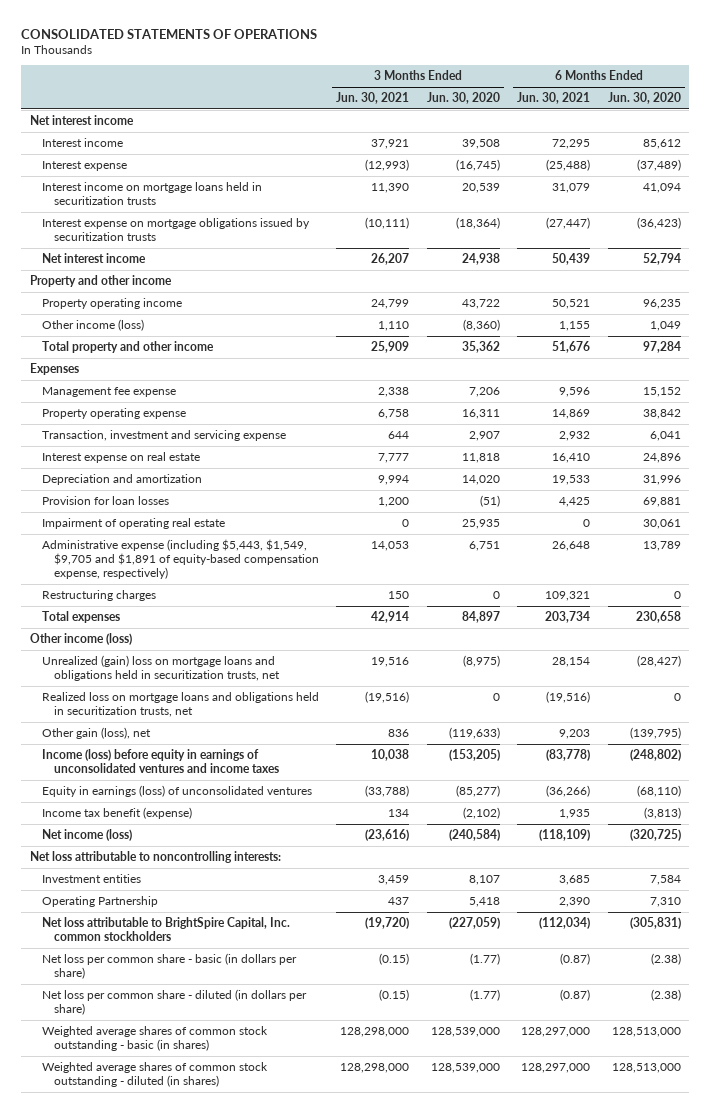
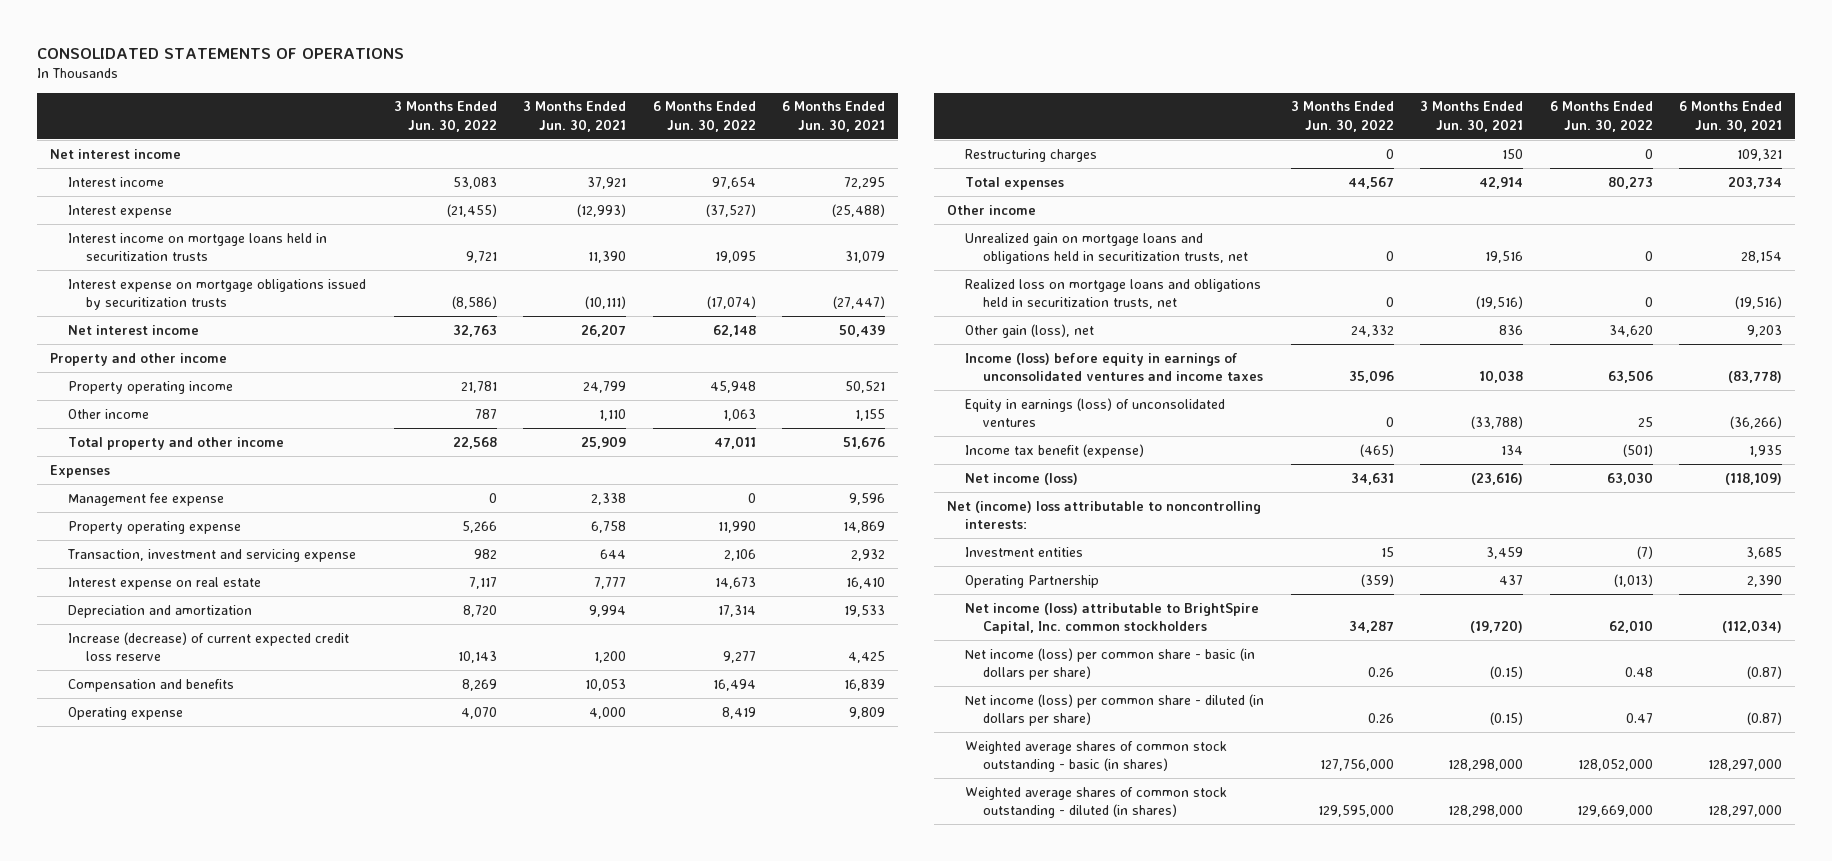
[426,92,500,105] Jun. 30, 2020 -> none
[607,92,681,105] Jun. 30, 2020 -> none
none -> [393,101,497,132] 3 Months Ended Jun. 30, 2022
none -> [652,101,756,132] 6 Months Ended Jun. 30, 2022
[41,318,144,331] Other income (loss) -> [68,408,150,419] Other income
[41,517,225,529] Impairment of operating real estate -> none
[41,538,319,580] Administrative expense (including $5,443, $1,549, $9,705 and $1,891 of equity-based compensation expense, respectively) -> none
[41,495,169,505] Provision for loan losses -> [68,631,350,662] Increase (decrease) of current expected credit loss reserve
none -> [68,678,235,692] Compensation and benefits
none -> [68,706,184,720] Operating expense
[29,632,132,645] Other income (loss) -> [947,204,1037,215] Other income
[41,654,280,681] Unrealized (gain) loss on mortgage loans and obligations held in securitization trusts, net -> [965,232,1249,265] Unrealized gain on mortgage loans and obligations held in securitization trusts, net
[29,850,281,863] Net loss attributable to noncontrolling interests: -> [947,500,1262,530] Net (income) loss attributable to noncontrolling interests:
[41,916,290,941] Net loss attributable to BrightSpire Capital, Inc. common stockholders -> [965,602,1260,635] Net income (loss) attributable to BrightSpire Capital, Inc. common stockholders
[41,952,297,979] Net loss per common share - basic (in dollars per share) -> [965,647,1256,681] Net income (loss) per common share - basic (in dollars per share)
[41,988,307,1015] Net loss per common share - diluted (in dollars per share) -> [965,693,1265,727] Net income (loss) per common share - diluted (in dollars per share)

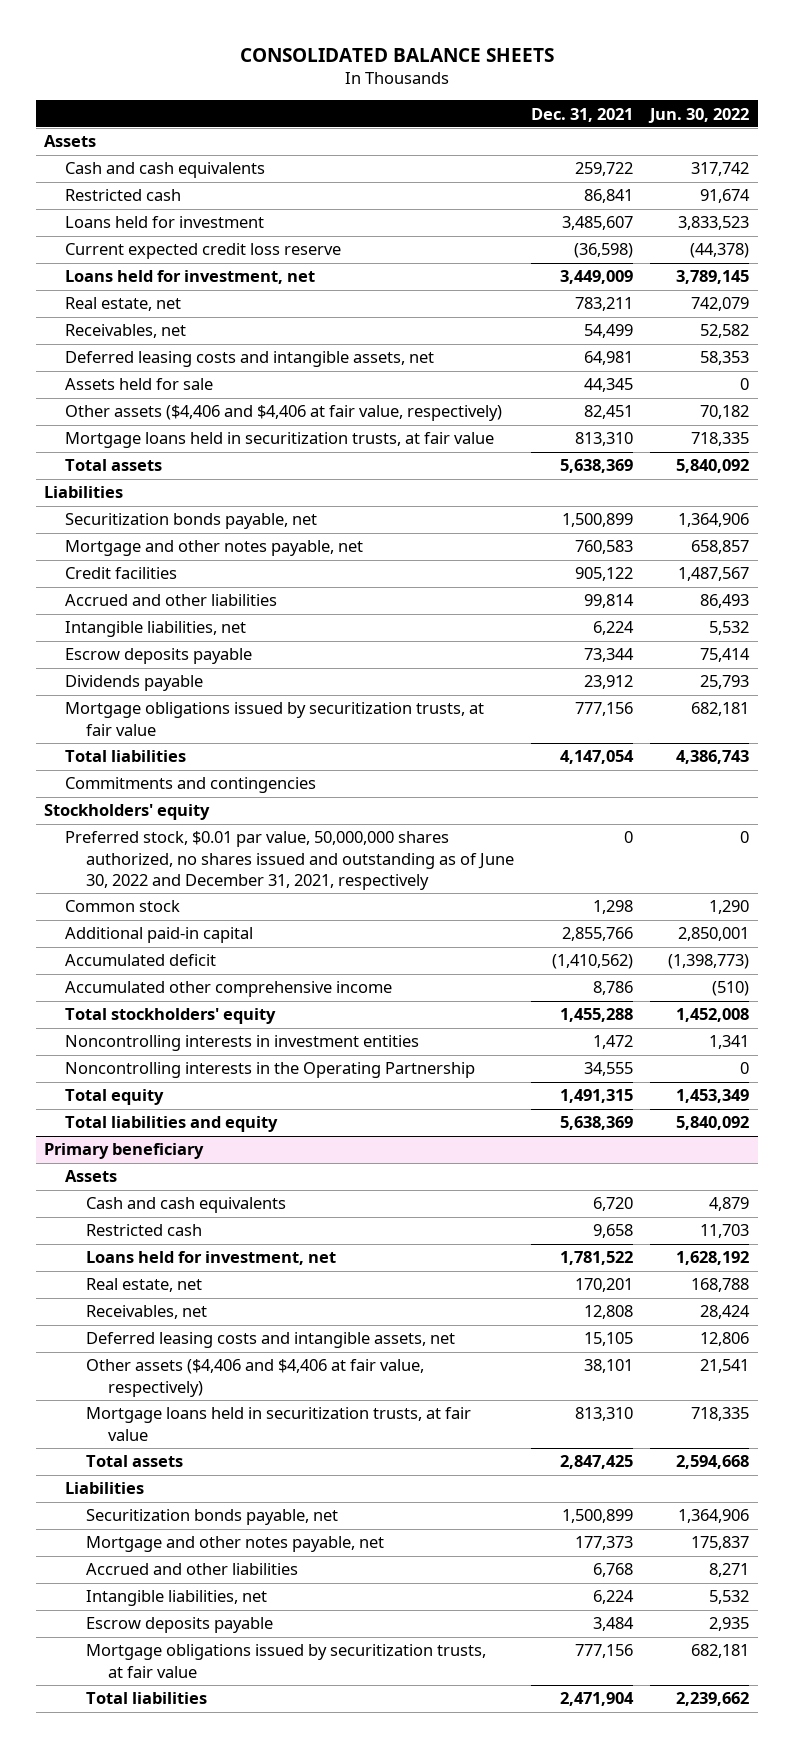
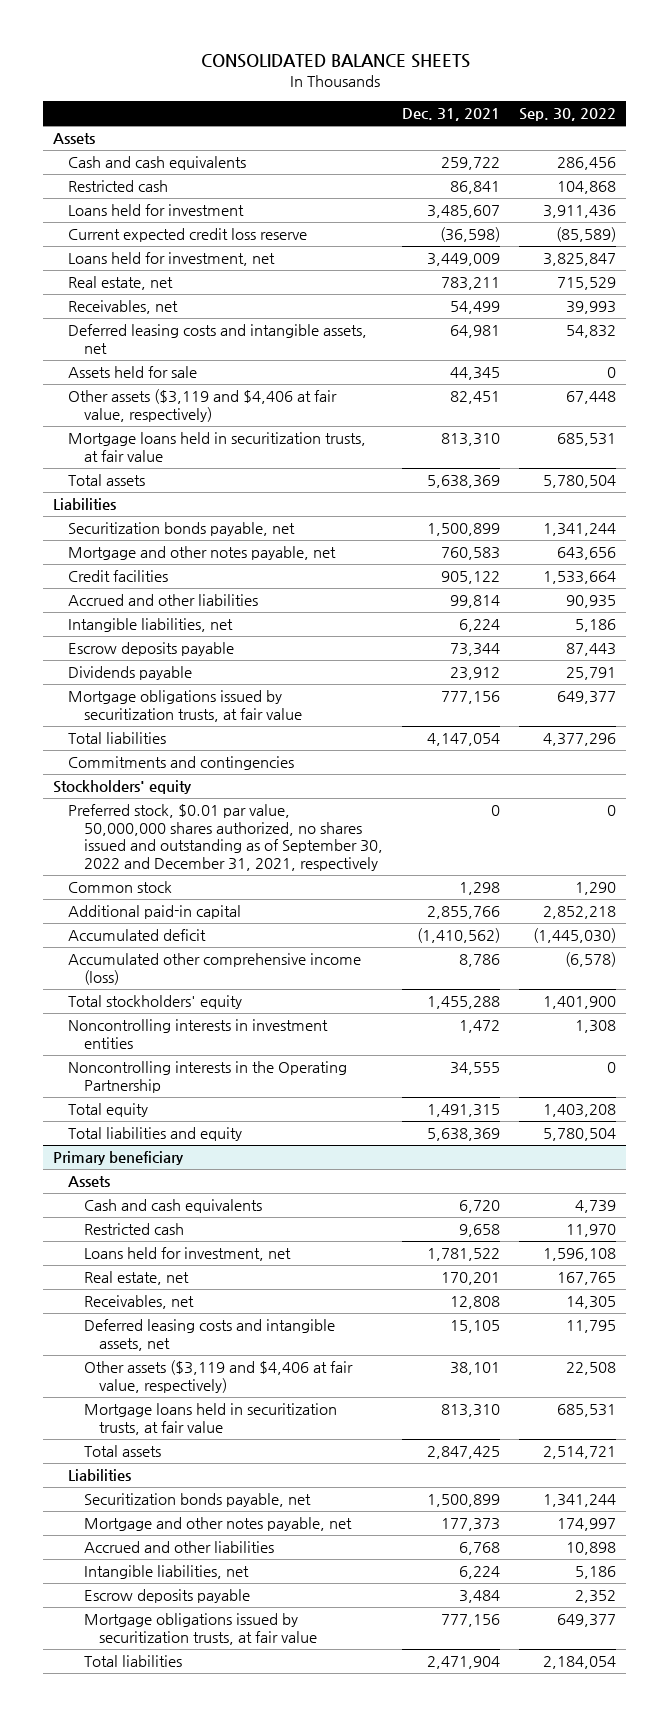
[648,107,750,123] Jun. 30, 2022 -> none
none -> [519,108,617,122] Sep. 30, 2022
[65,405,503,422] Other assets ($4,406 and $4,406 at fair value, respectively) -> [68,389,338,422] Other assets ($3,119 and $4,406 at fair value, respectively)
[65,831,515,890] Preferred stock, $0.01 par value, 50,000,000 shares authorized, no shares issued and outstanding as of June 30, 2022 and December 31, 2021, respectively -> [68,804,383,871] Preferred stock, $0.01 par value, 50,000,000 shares authorized, no shares issued and outstanding as of September 30, 2022 and December 31, 2021, respectively
[65,981,393,998] Accumulated other comprehensive income -> [68,953,362,985] Accumulated other comprehensive income (loss)
[86,1359,425,1397] Other assets ($4,406 and $4,406 at fair value, respectively) -> [83,1360,353,1393] Other assets ($3,119 and $4,406 at fair value, respectively)

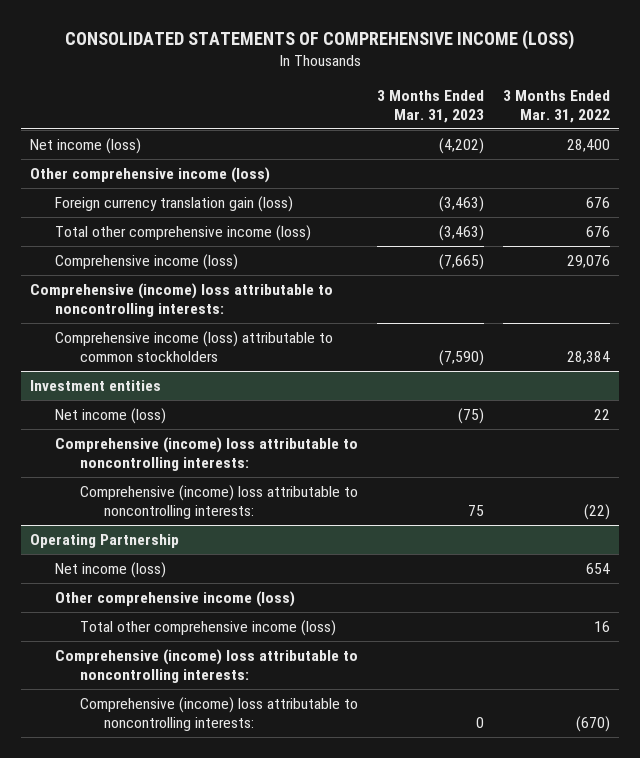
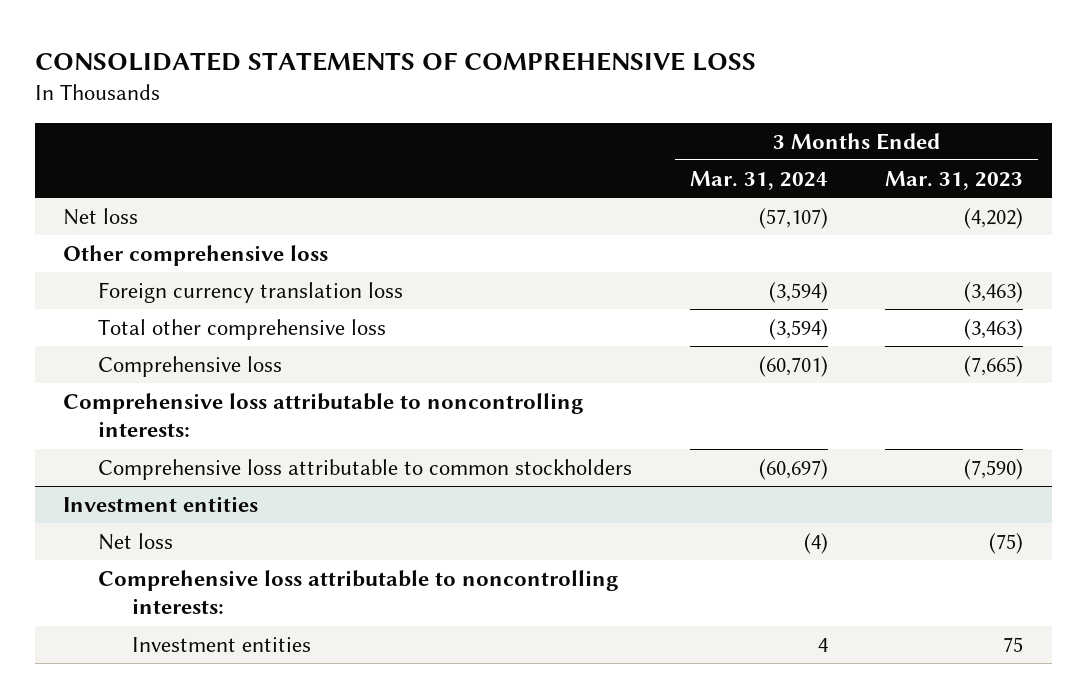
[64,29,574,50] CONSOLIDATED STATEMENTS OF COMPREHENSIVE INCOME (LOSS) -> [34,51,756,71] CONSOLIDATED STATEMENTS OF COMPREHENSIVE LOSS
[502,90,610,123] 3 Months Ended Mar. 31, 2022 -> none
none -> [689,170,828,190] Mar. 31, 2024
[30,138,142,155] Net income (loss) -> [63,207,139,225] Net loss
[30,167,271,184] Other comprehensive income (loss) -> [63,244,329,266] Other comprehensive loss
[54,196,293,213] Foreign currency translation gain (loss) -> [97,281,403,303] Foreign currency translation loss
[54,225,311,242] Total other comprehensive income (loss) -> [97,318,386,340] Total other comprehensive loss
[54,254,238,271] Comprehensive income (loss) -> [97,355,282,377] Comprehensive loss
[30,283,334,317] Comprehensive (income) loss attributable to noncontrolling interests: -> [63,392,585,438] Comprehensive loss attributable to noncontrolling interests:
[54,331,333,362] Comprehensive income (loss) attributable to common stockholders -> [97,458,632,480] Comprehensive loss attributable to common stockholders
[30,534,180,549] Operating Partnership -> none
[54,562,166,579] Net income (loss) -> none
[54,591,295,608] Other comprehensive income (loss) -> none
[79,620,336,637] Total other comprehensive income (loss) -> none
[54,649,358,683] Comprehensive (income) loss attributable to noncontrolling interests: -> none
[79,697,358,731] Comprehensive (income) loss attributable to noncontrolling interests: -> none
[54,408,166,425] Net income (loss) -> [97,532,173,550] Net loss
[54,437,358,471] Comprehensive (income) loss attributable to noncontrolling interests: -> [97,569,619,615] Comprehensive loss attributable to noncontrolling interests:
[79,485,358,519] Comprehensive (income) loss attributable to noncontrolling interests: -> [132,636,312,652] Investment entities

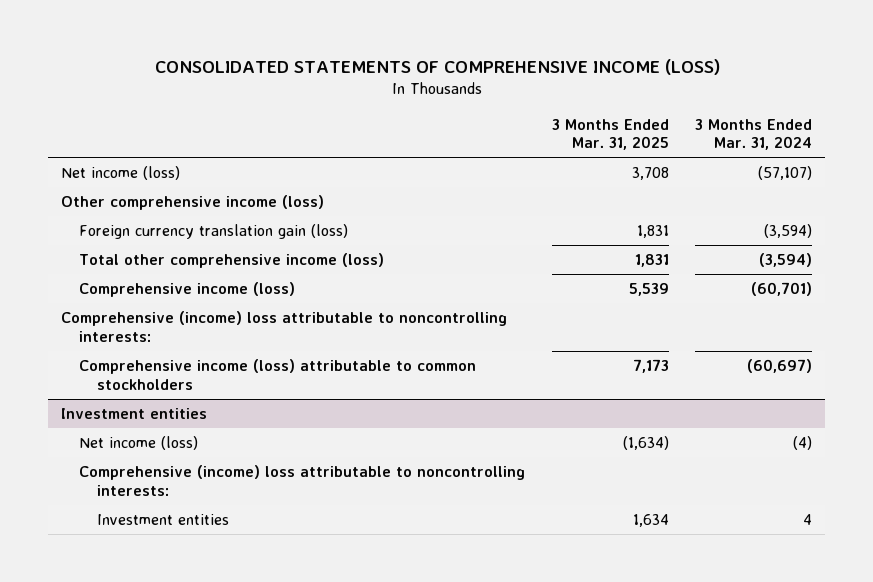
[34,51,756,71] CONSOLIDATED STATEMENTS OF COMPREHENSIVE LOSS -> [154,58,720,75] CONSOLIDATED STATEMENTS OF COMPREHENSIVE INCOME (LOSS)
[885,170,1024,190] Mar. 31, 2023 -> none
none -> [551,118,669,151] 3 Months Ended Mar. 31, 2025
[63,207,139,225] Net loss -> [61,165,181,180] Net income (loss)
[63,244,329,266] Other comprehensive loss -> [61,194,325,210] Other comprehensive income (loss)
[97,281,403,303] Foreign currency translation loss -> [79,223,349,239] Foreign currency translation gain (loss)
[97,318,386,340] Total other comprehensive loss -> [79,252,385,268] Total other comprehensive income (loss)
[97,355,282,377] Comprehensive loss -> [79,281,296,297] Comprehensive income (loss)
[63,392,585,438] Comprehensive loss attributable to noncontrolling interests: -> [61,310,508,342] Comprehensive (income) loss attributable to noncontrolling interests:
[97,458,632,480] Comprehensive loss attributable to common stockholders -> [79,358,477,390] Comprehensive income (loss) attributable to common stockholders
[97,532,173,550] Net loss -> [79,435,199,450] Net income (loss)
[97,569,619,615] Comprehensive loss attributable to noncontrolling interests: -> [79,464,526,496] Comprehensive (income) loss attributable to noncontrolling interests:

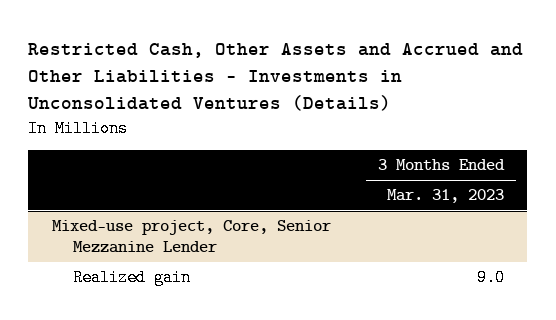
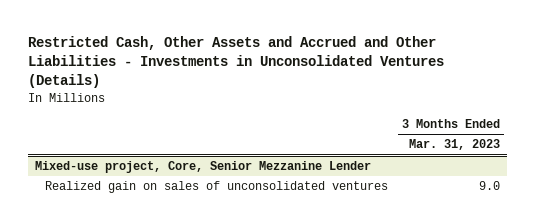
[72,269,191,287] Realized gain -> [44,181,388,194] Realized gain on sales of unconsolidated ventures

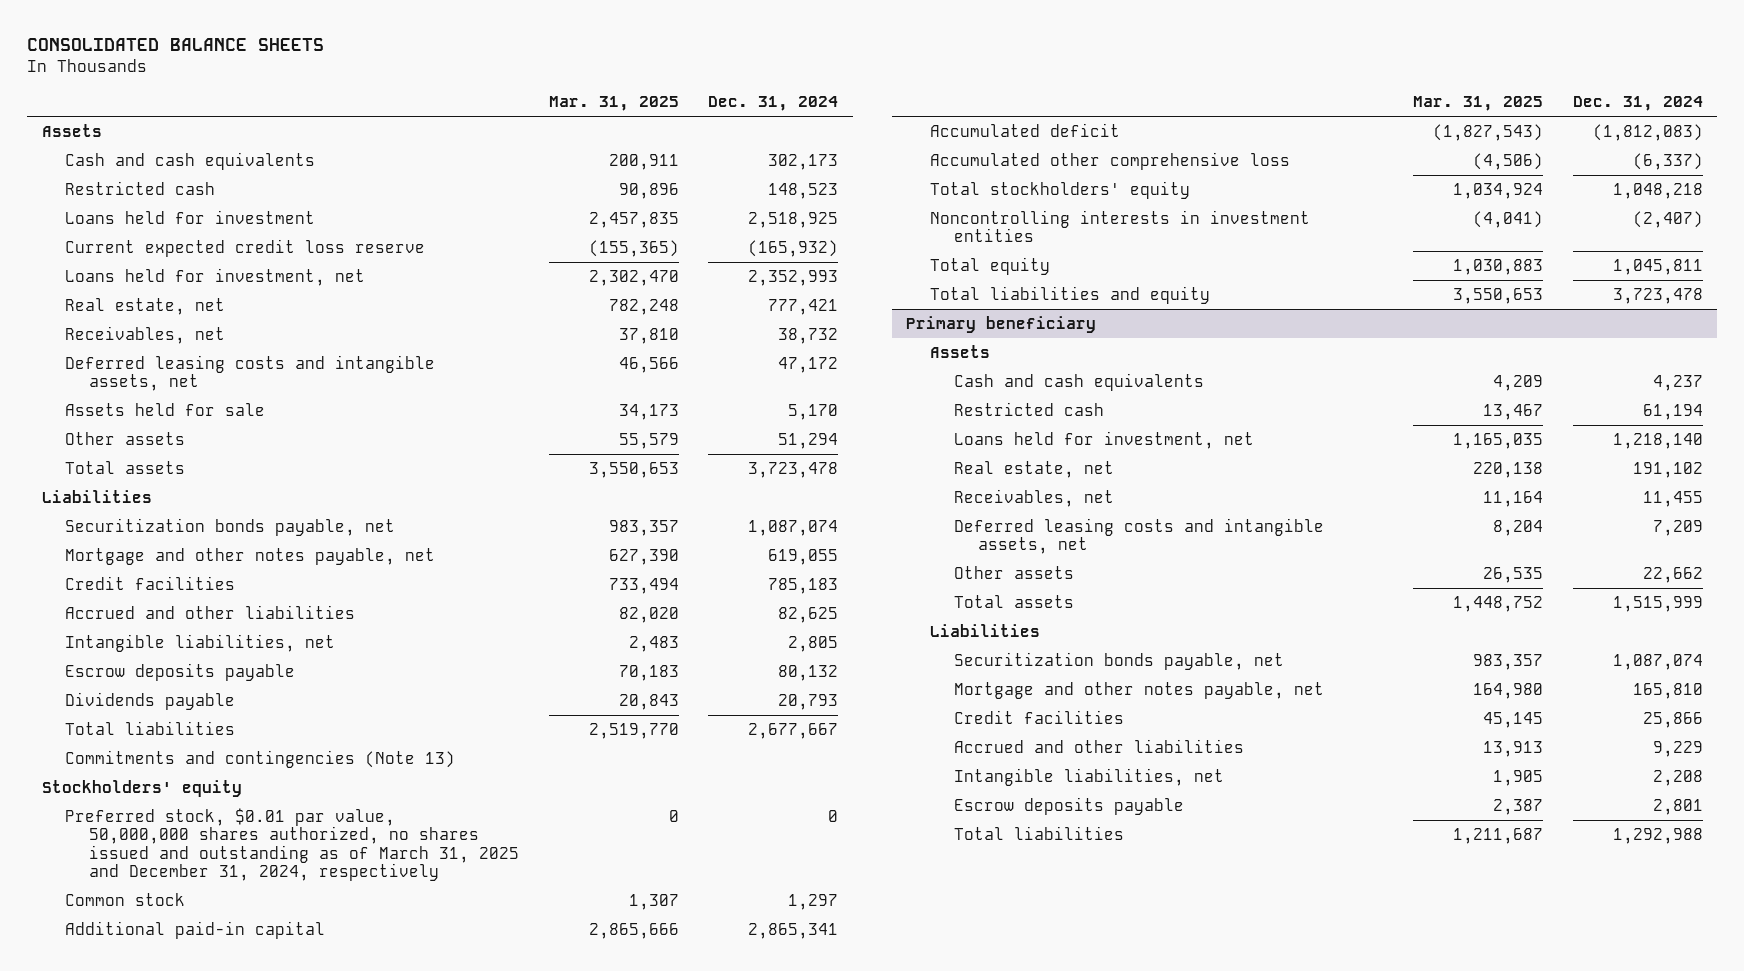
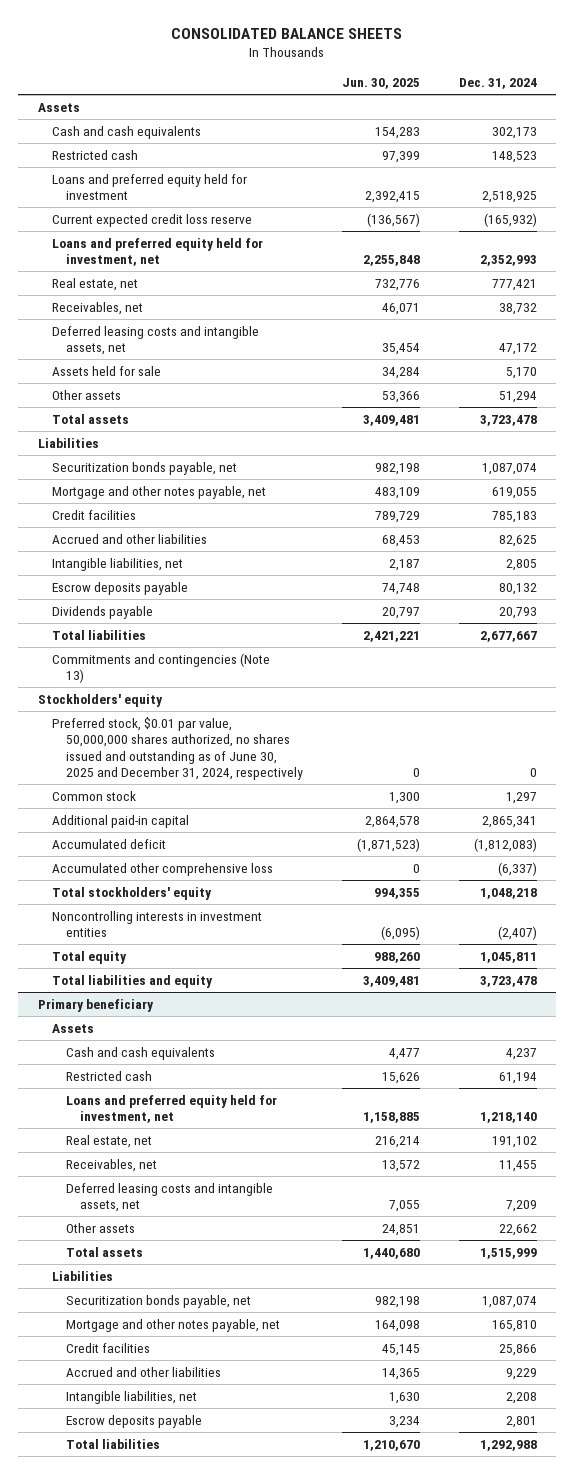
[548,96,679,112] Mar. 31, 2025 -> none
none -> [341,77,420,89] Jun. 30, 2025
[65,209,316,224] Loans held for investment -> [51,173,247,201] Loans and preferred equity held for investment
[65,267,366,286] Loans held for investment, net -> [51,237,263,267] Loans and preferred equity held for investment, net
[65,807,520,882] Preferred stock, $0.01 par value, 50,000,000 shares authorized, no shares issued and outstanding as of March 31, 2025 and December 31, 2024, respectively -> [51,716,303,780] Preferred stock, $0.01 par value, 50,000,000 shares authorized, no shares issued and outstanding as of June 30, 2025 and December 31, 2024, respectively
[954,430,1255,449] Loans held for investment, net -> [65,1094,277,1124] Loans and preferred equity held for investment, net

